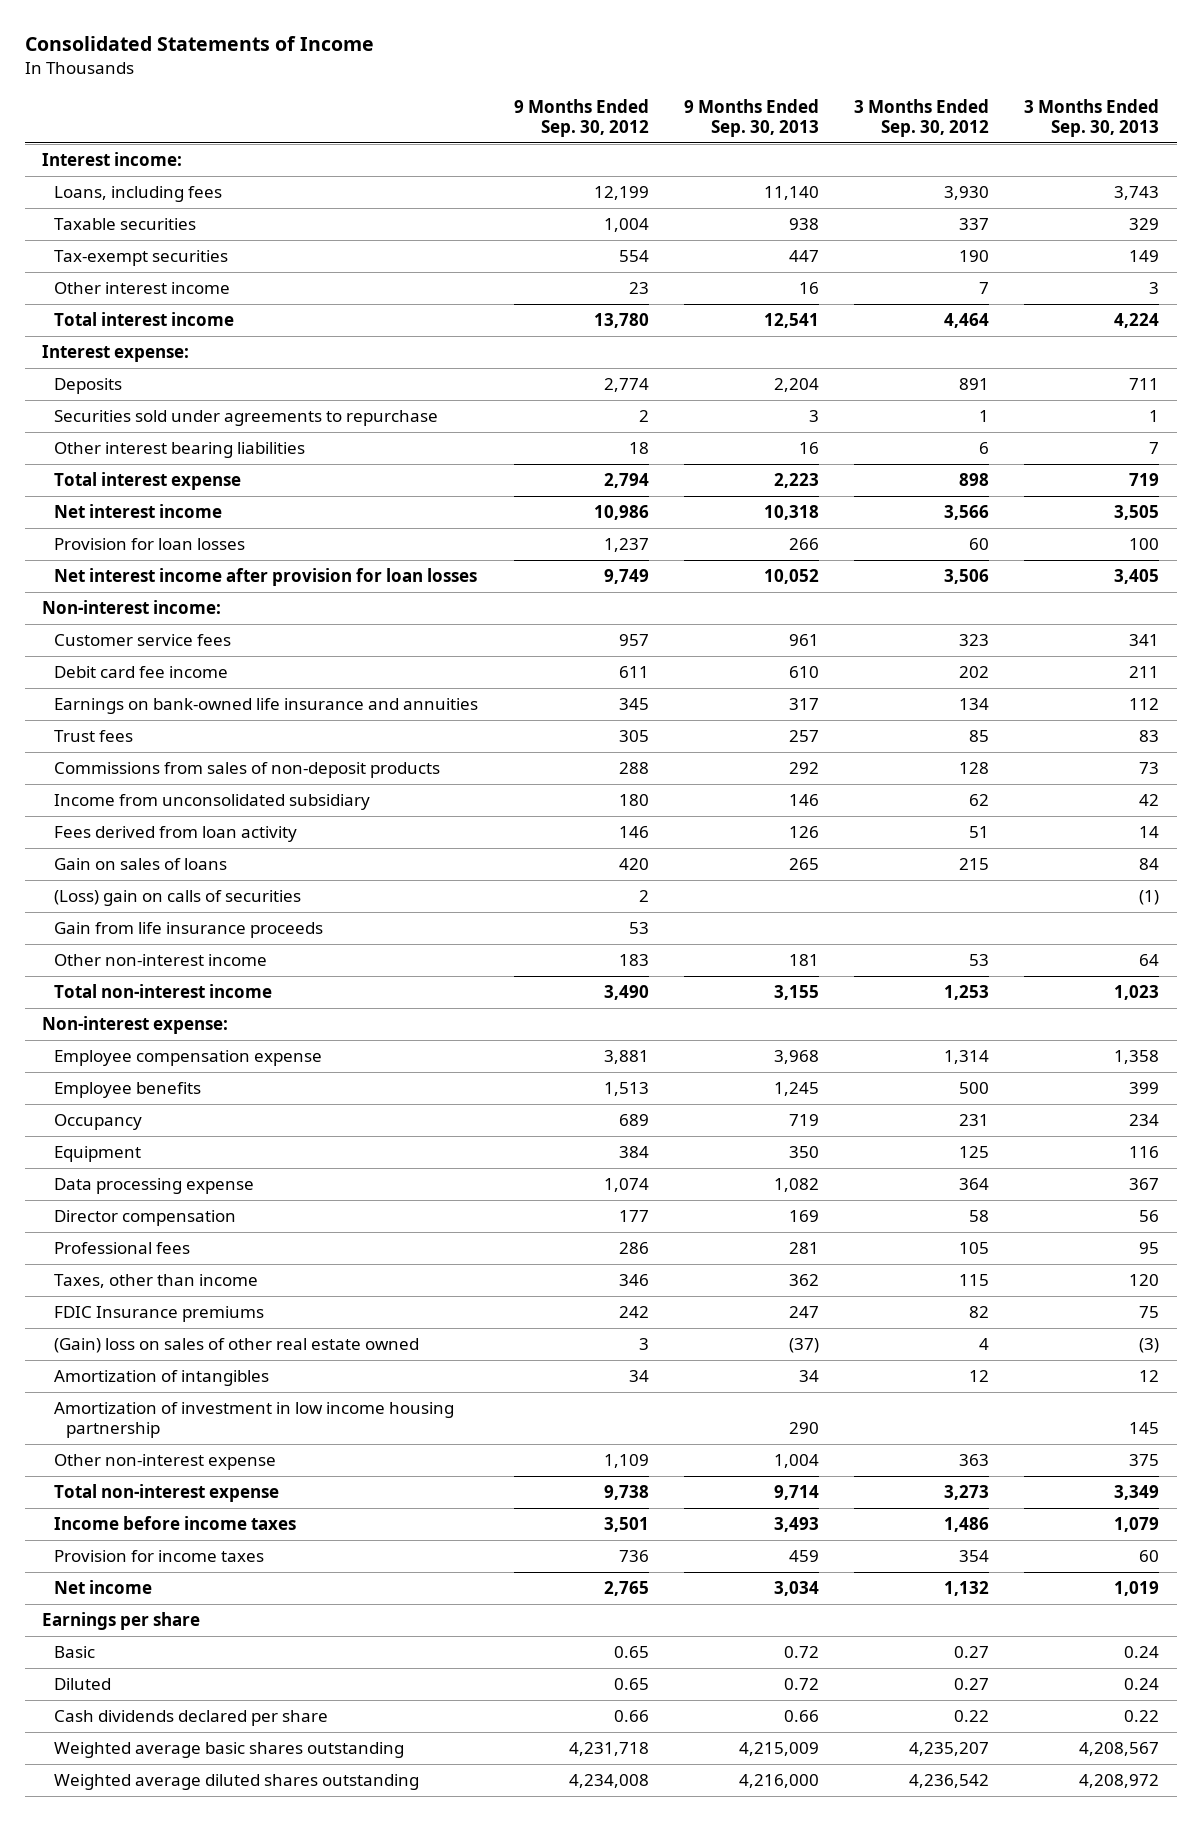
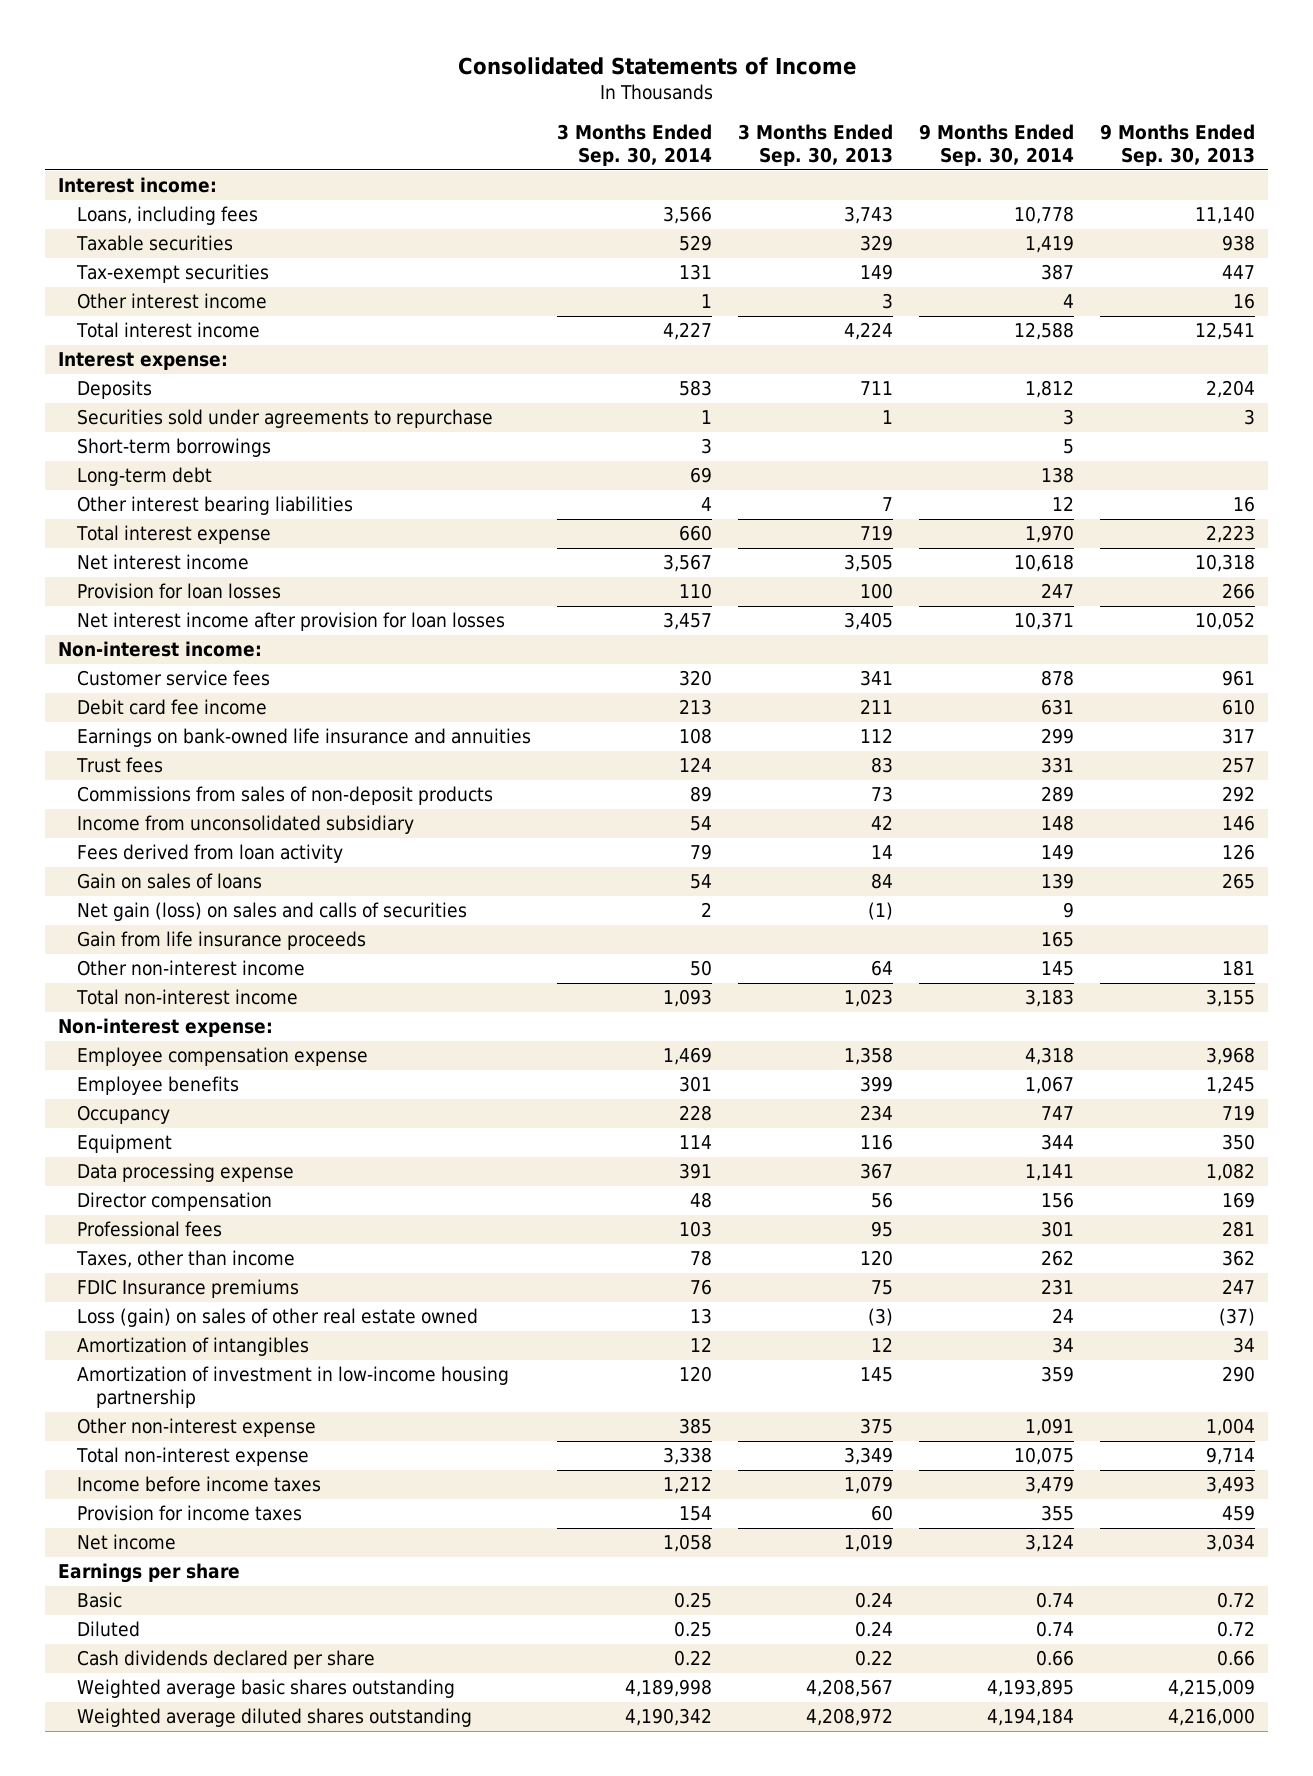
[513,98,649,138] 9 Months Ended Sep. 30, 2012 -> none
[854,98,990,138] 3 Months Ended Sep. 30, 2012 -> none
none -> [556,124,712,166] 3 Months Ended Sep. 30, 2014
none -> [919,124,1075,166] 9 Months Ended Sep. 30, 2014
none -> [76,438,271,458] Short-term borrowings
none -> [76,467,212,487] Long-term debt
[54,889,302,906] (Loss) gain on calls of securities -> [76,902,467,922] Net gain (loss) on sales and calls of securities
[54,1337,420,1353] (Gain) loss on sales of other real estate owned -> [76,1308,478,1328] Loss (gain) on sales of other real estate owned
[54,1401,455,1439] Amortization of investment in low income housing partnership -> [76,1366,509,1409] Amortization of investment in low-income housing partnership

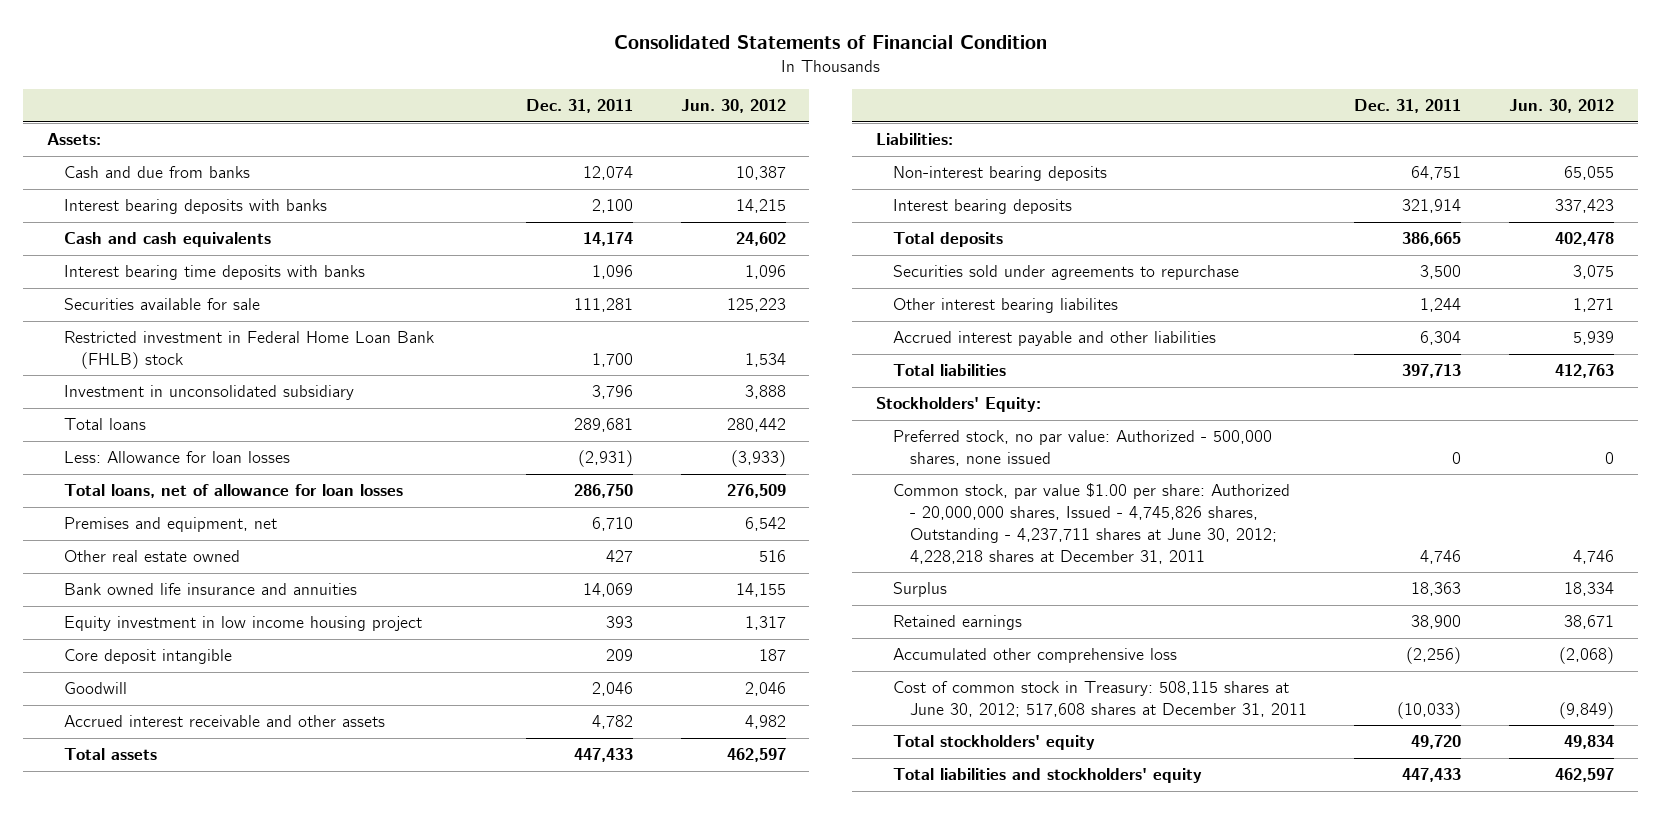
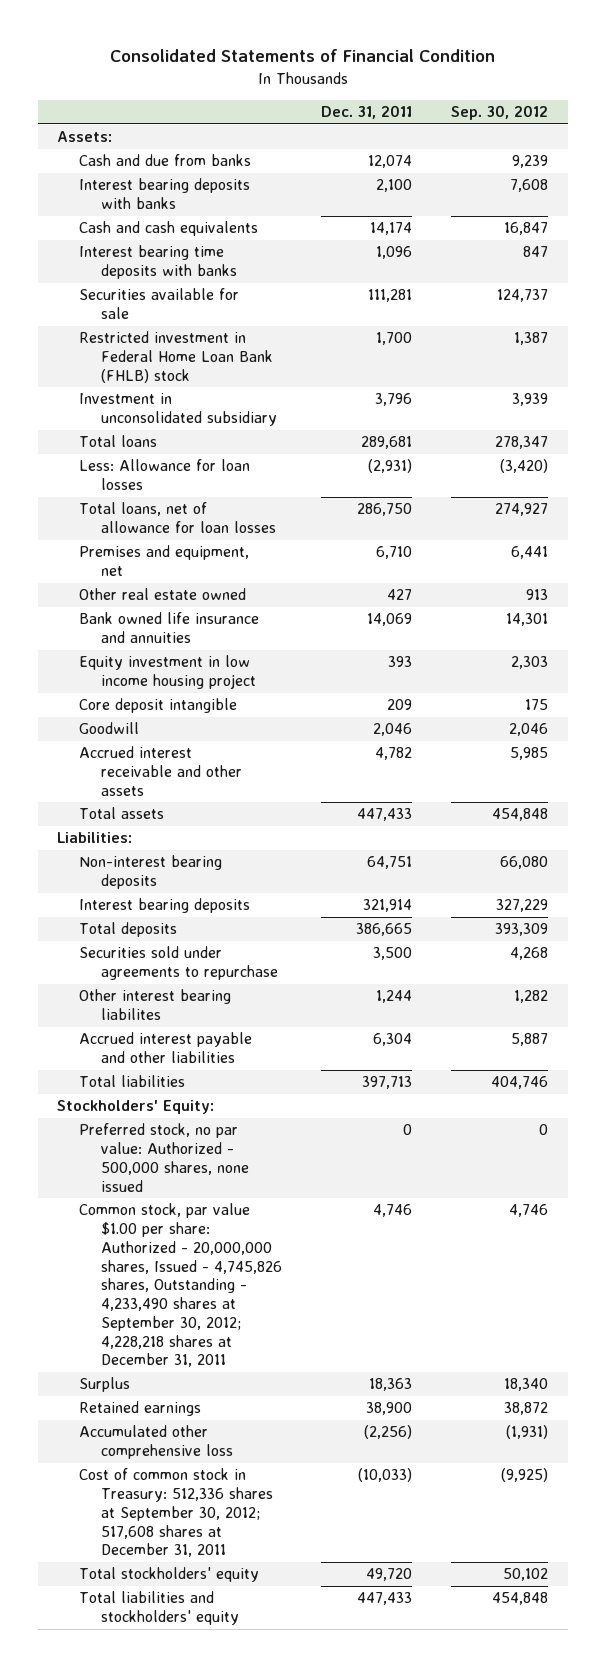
[680,99,786,114] Jun. 30, 2012 -> none
none -> [451,104,549,120] Sep. 30, 2012
[892,483,1290,564] Common stock, par value $1.00 per share: Authorized - 20,000,000 shares, Issued - 4,745,826 shares, Outstanding - 4,237,711 shares at June 30, 2012; 4,228,218 shares at December 31, 2011 -> [79,1203,283,1368] Common stock, par value $1.00 per share: Authorized - 20,000,000 shares, Issued - 4,745,826 shares, Outstanding - 4,233,490 shares at September 30, 2012; 4,228,218 shares at December 31, 2011
[892,681,1307,717] Cost of common stock in Treasury: 508,115 shares at June 30, 2012; 517,608 shares at December 31, 2011 -> [79,1468,274,1558] Cost of common stock in Treasury: 512,336 shares at September 30, 2012; 517,608 shares at December 31, 2011

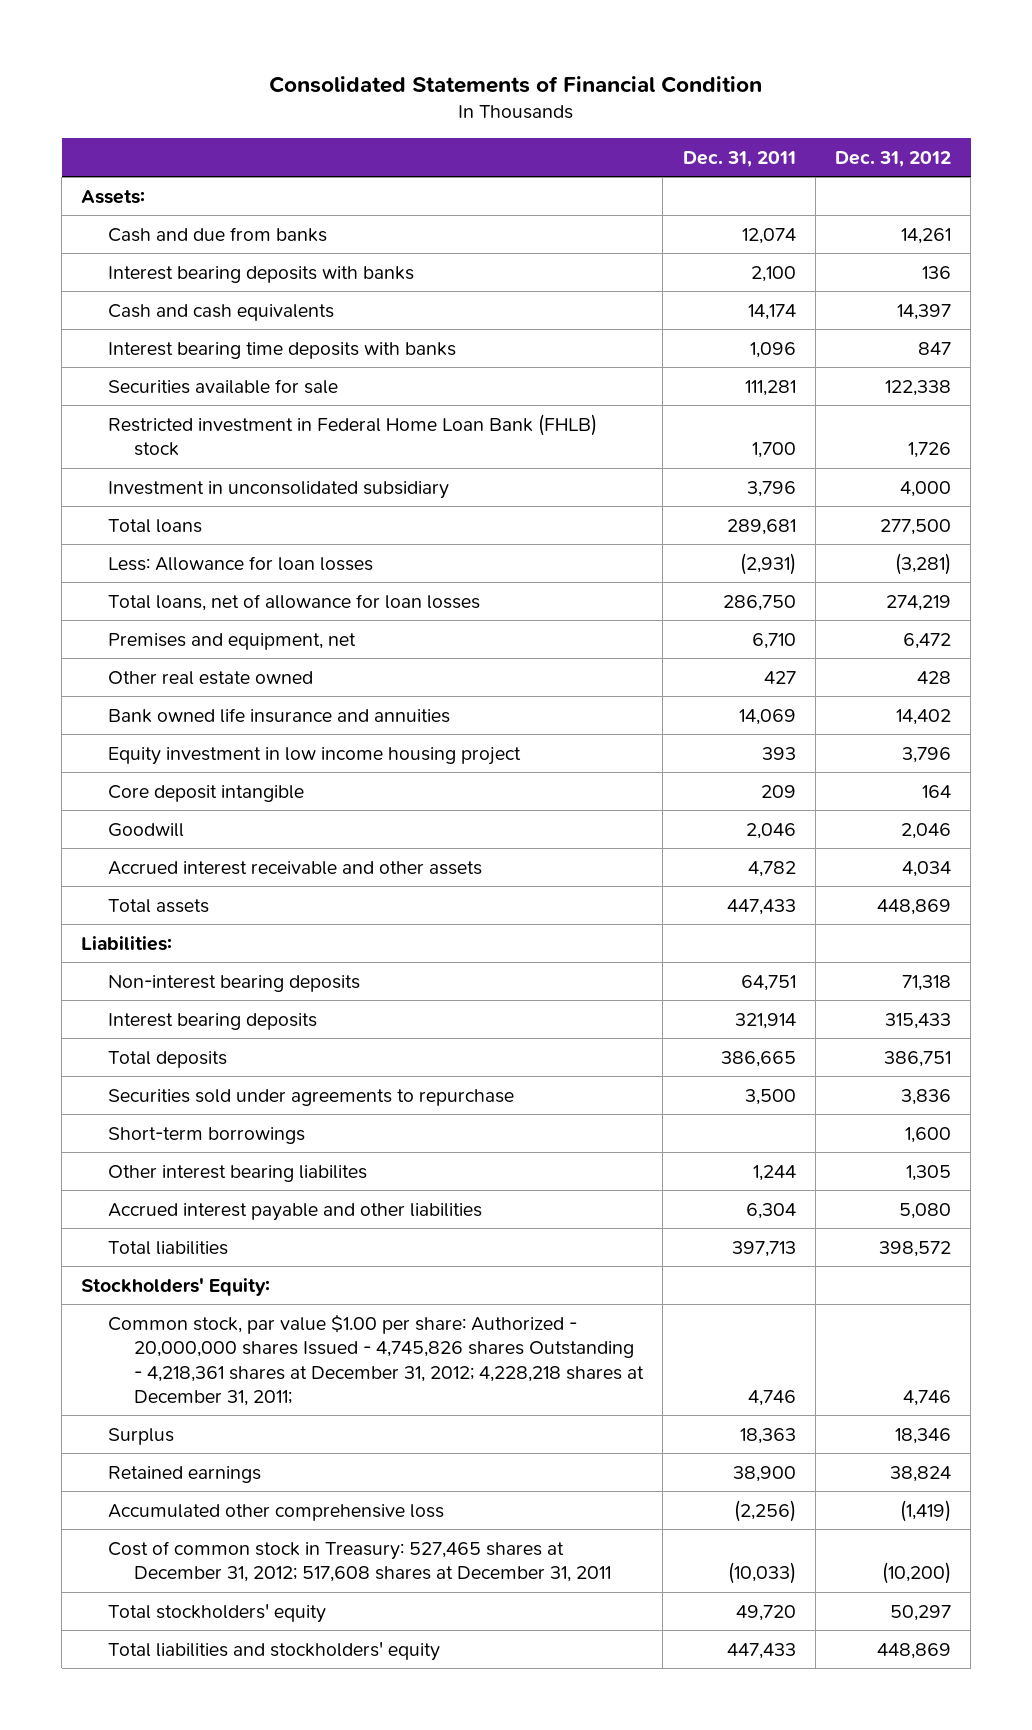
[451,104,549,120] Sep. 30, 2012 -> none
none -> [835,150,952,167] Dec. 31, 2012
none -> [107,1126,305,1144] Short-term borrowings
[79,1123,250,1192] Preferred stock, no par value: Authorized - 500,000 shares, none issued -> none
[79,1203,283,1368] Common stock, par value $1.00 per share: Authorized - 20,000,000 shares, Issued - 4,745,826 shares, Outstanding - 4,233,490 shares at September 30, 2012; 4,228,218 shares at December 31, 2011 -> [107,1313,645,1406] Common stock, par value $1.00 per share: Authorized - 20,000,000 shares Issued - 4,745,826 shares Outstanding - 4,218,361 shares at December 31, 2012; 4,228,218 shares at December 31, 2011;
[79,1468,274,1558] Cost of common stock in Treasury: 512,336 shares at September 30, 2012; 517,608 shares at December 31, 2011 -> [107,1540,612,1583] Cost of common stock in Treasury: 527,465 shares at December 31, 2012; 517,608 shares at December 31, 2011

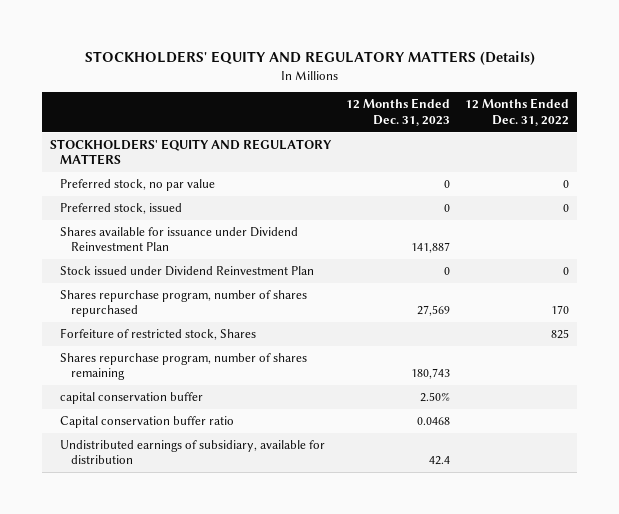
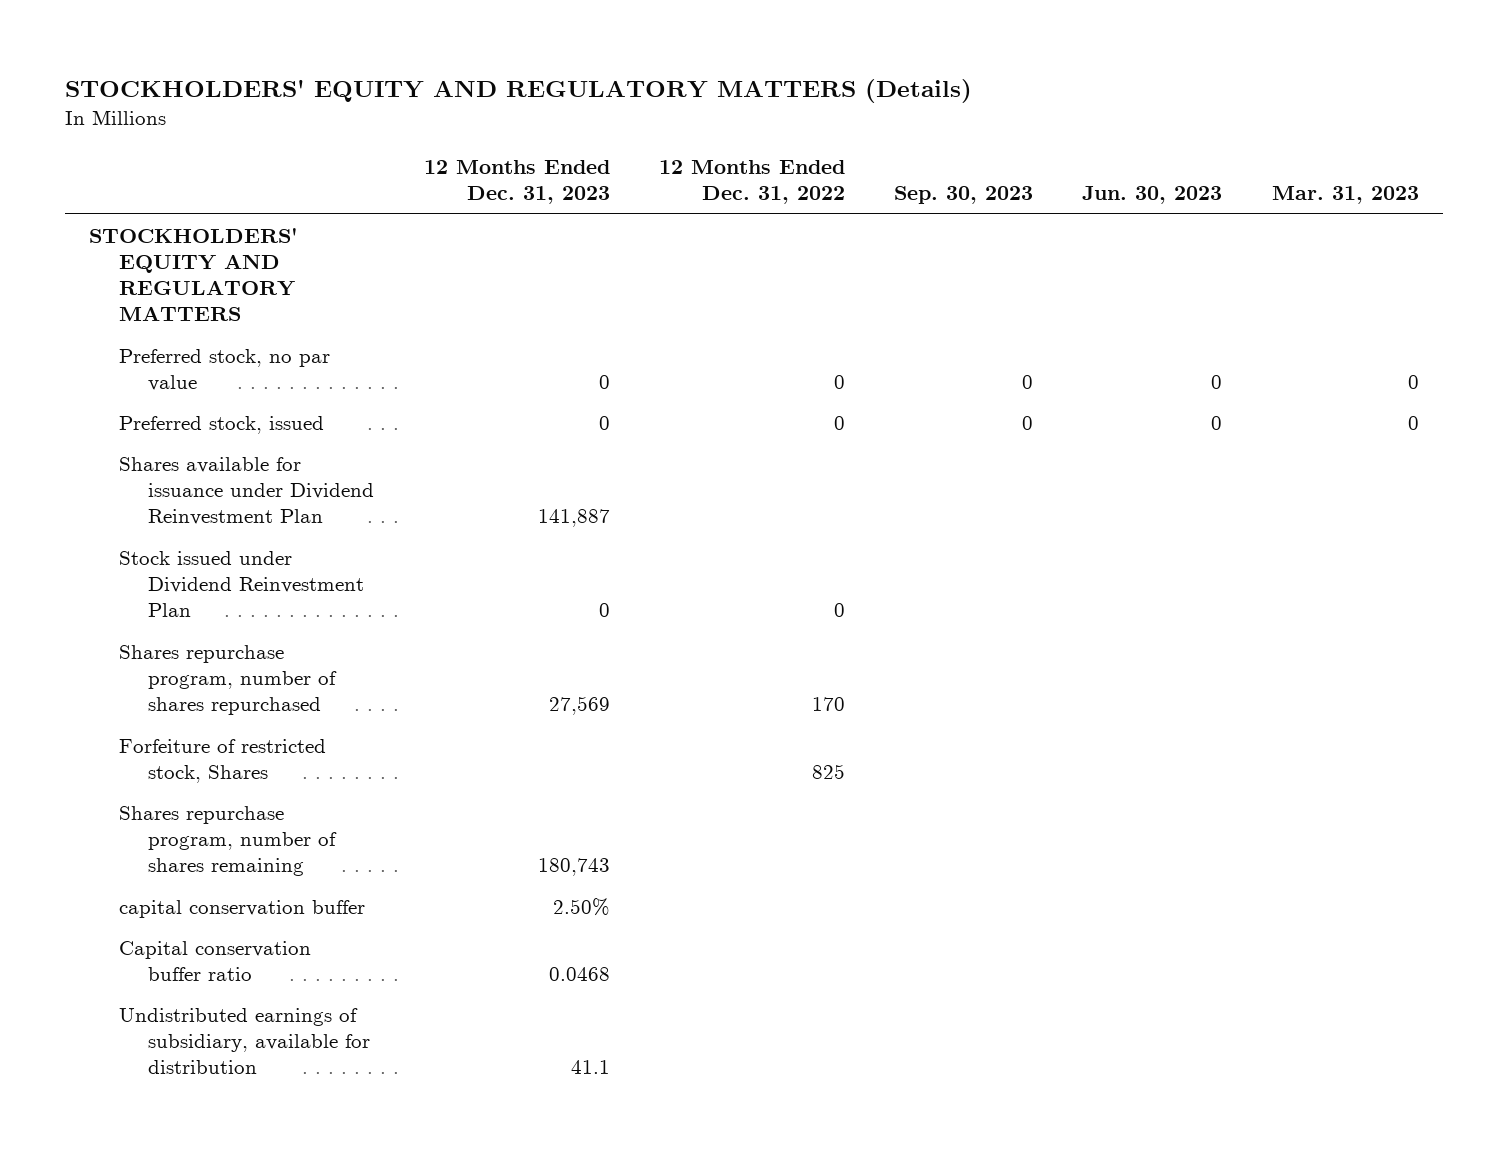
none -> [894,186,1034,205] Sep. 30, 2023
none -> [1082,186,1223,205] Jun. 30, 2023
none -> [1271,186,1419,205] Mar. 31, 2023
[429,456,451,466] 42.4 -> [570,1060,610,1075] 41.1

